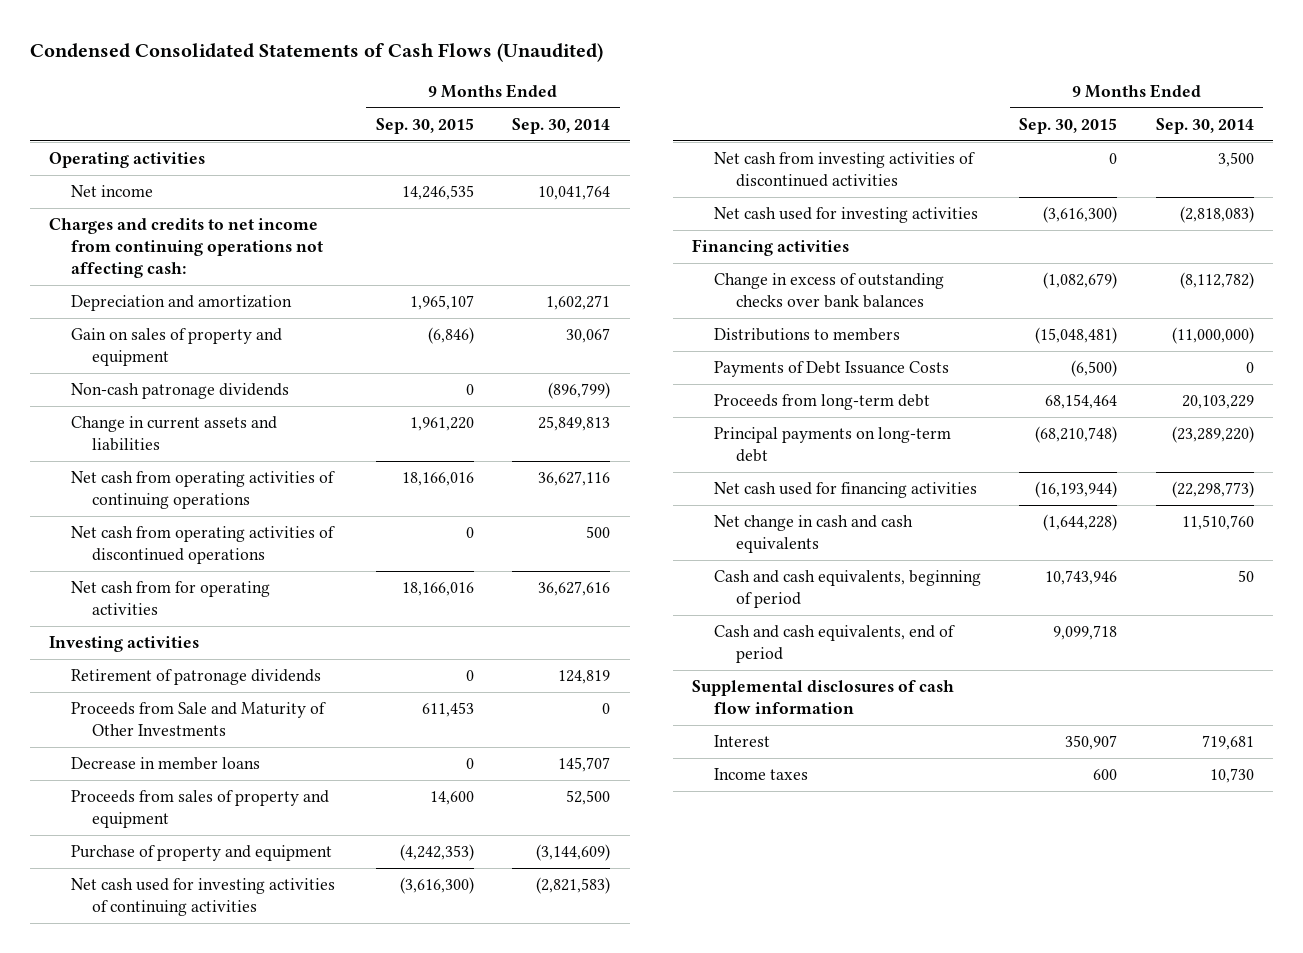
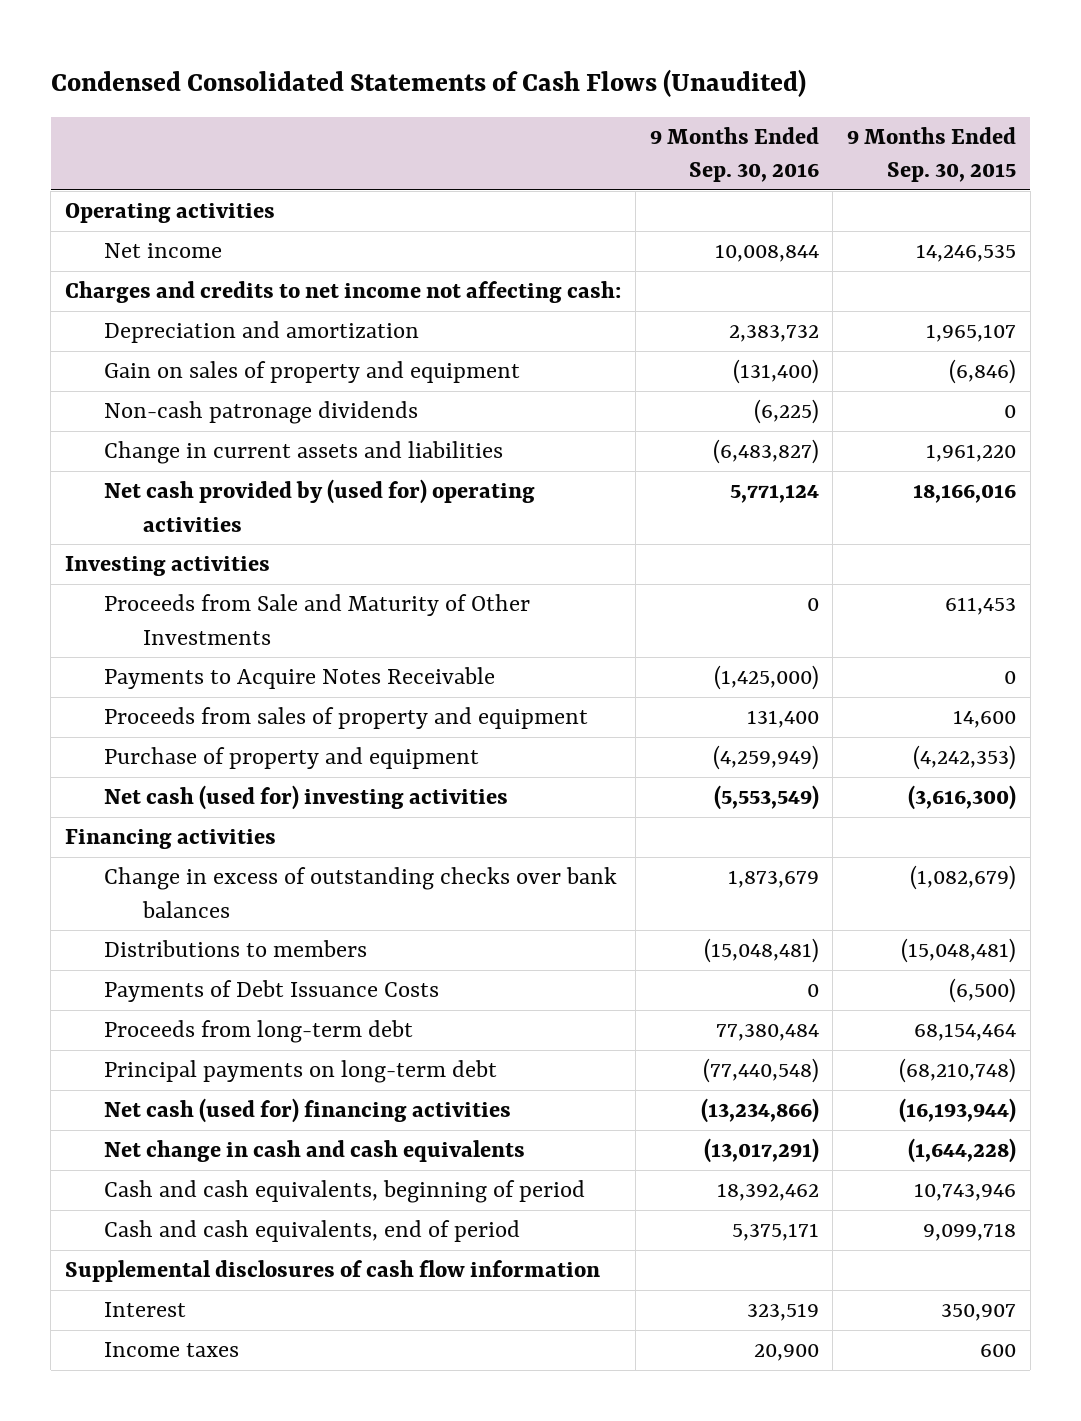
[512,117,611,134] Sep. 30, 2014 -> none
none -> [649,127,819,183] 9 Months Ended Sep. 30, 2016
[49,218,323,279] Charges and credits to net income from continuing operations not affecting cash: -> [65,281,622,304] Charges and credits to net income not affecting cash:
[70,471,335,510] Net cash from operating activities of continuing operations -> none
[70,526,335,565] Net cash from operating activities of discontinued operations -> none
[70,581,270,616] Net cash from for operating activities -> [104,479,536,532] Net cash provided by (used for) operating activities
[70,669,321,686] Retirement of patronage dividends -> none
[70,757,260,771] Decrease in member loans -> none
none -> [104,667,496,690] Payments to Acquire Notes Receivable
[70,878,335,917] Net cash used for investing activities of continuing activities -> none
[713,152,975,188] Net cash from investing activities of discontinued activities -> none
[713,207,978,224] Net cash used for investing activities -> [104,785,509,811] Net cash (used for) investing activities
[713,482,977,499] Net cash used for financing activities -> [104,1098,512,1124] Net cash (used for) financing activities

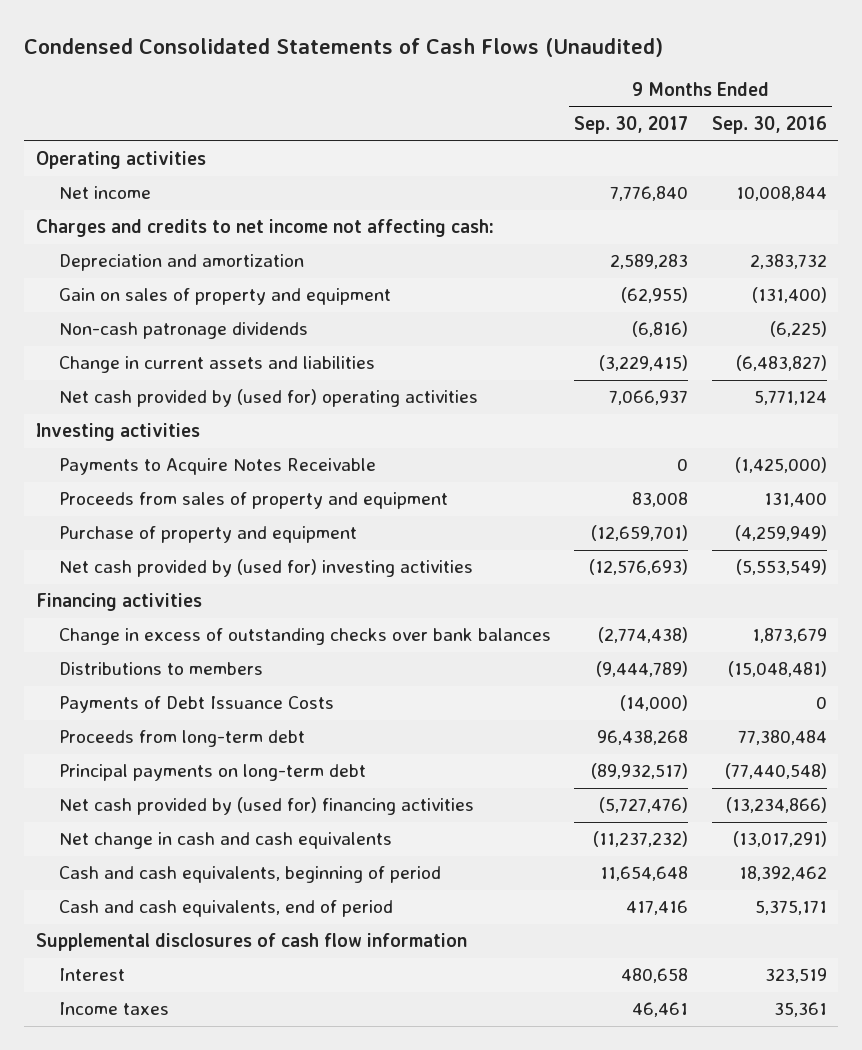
[846,127,1016,183] 9 Months Ended Sep. 30, 2015 -> none
none -> [574,116,689,135] Sep. 30, 2017
[104,594,531,645] Proceeds from Sale and Maturity of Other Investments -> none
[104,785,509,811] Net cash (used for) investing activities -> [59,559,474,578] Net cash provided by (used for) investing activities
[104,1098,512,1124] Net cash (used for) financing activities -> [59,797,475,816] Net cash provided by (used for) financing activities
[753,1344,819,1362] 20,900 -> [773,1002,827,1018] 35,361

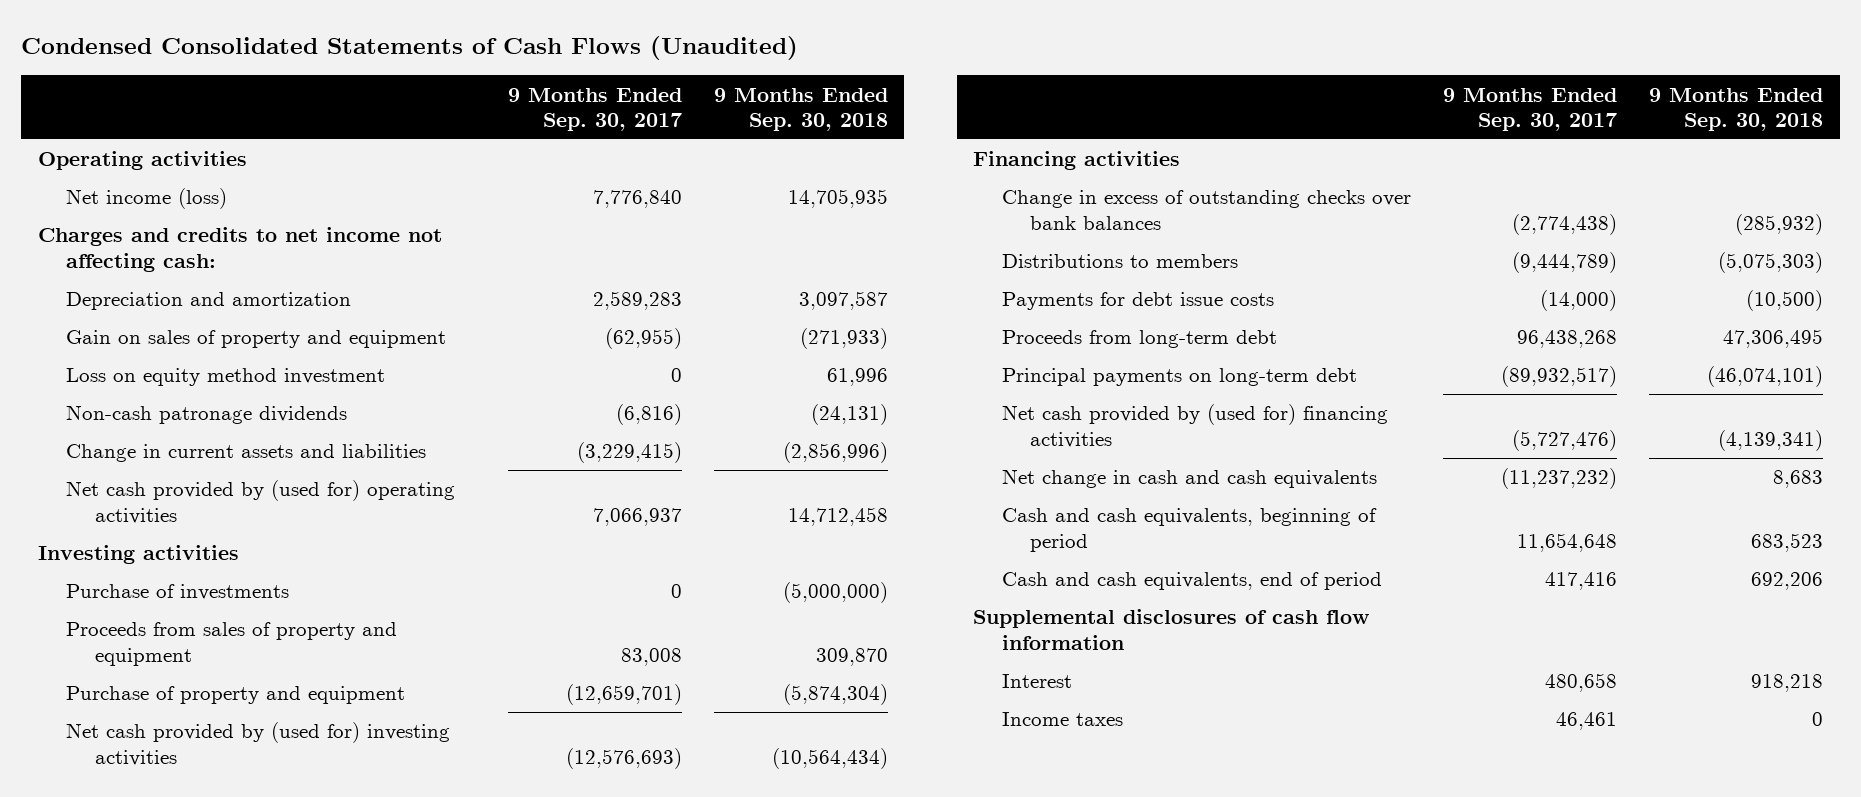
[711,116,827,135] Sep. 30, 2016 -> none
none -> [714,87,889,131] 9 Months Ended Sep. 30, 2018
[59,186,152,200] Net income -> [66,188,228,210] Net income (loss)
none -> [66,368,386,387] Loss on equity method investment
[59,458,377,476] Payments to Acquire Notes Receivable -> none
none -> [66,584,290,601] Purchase of investments
[59,696,335,714] Payments of Debt Issuance Costs -> [1001,292,1274,311] Payments for debt issue costs

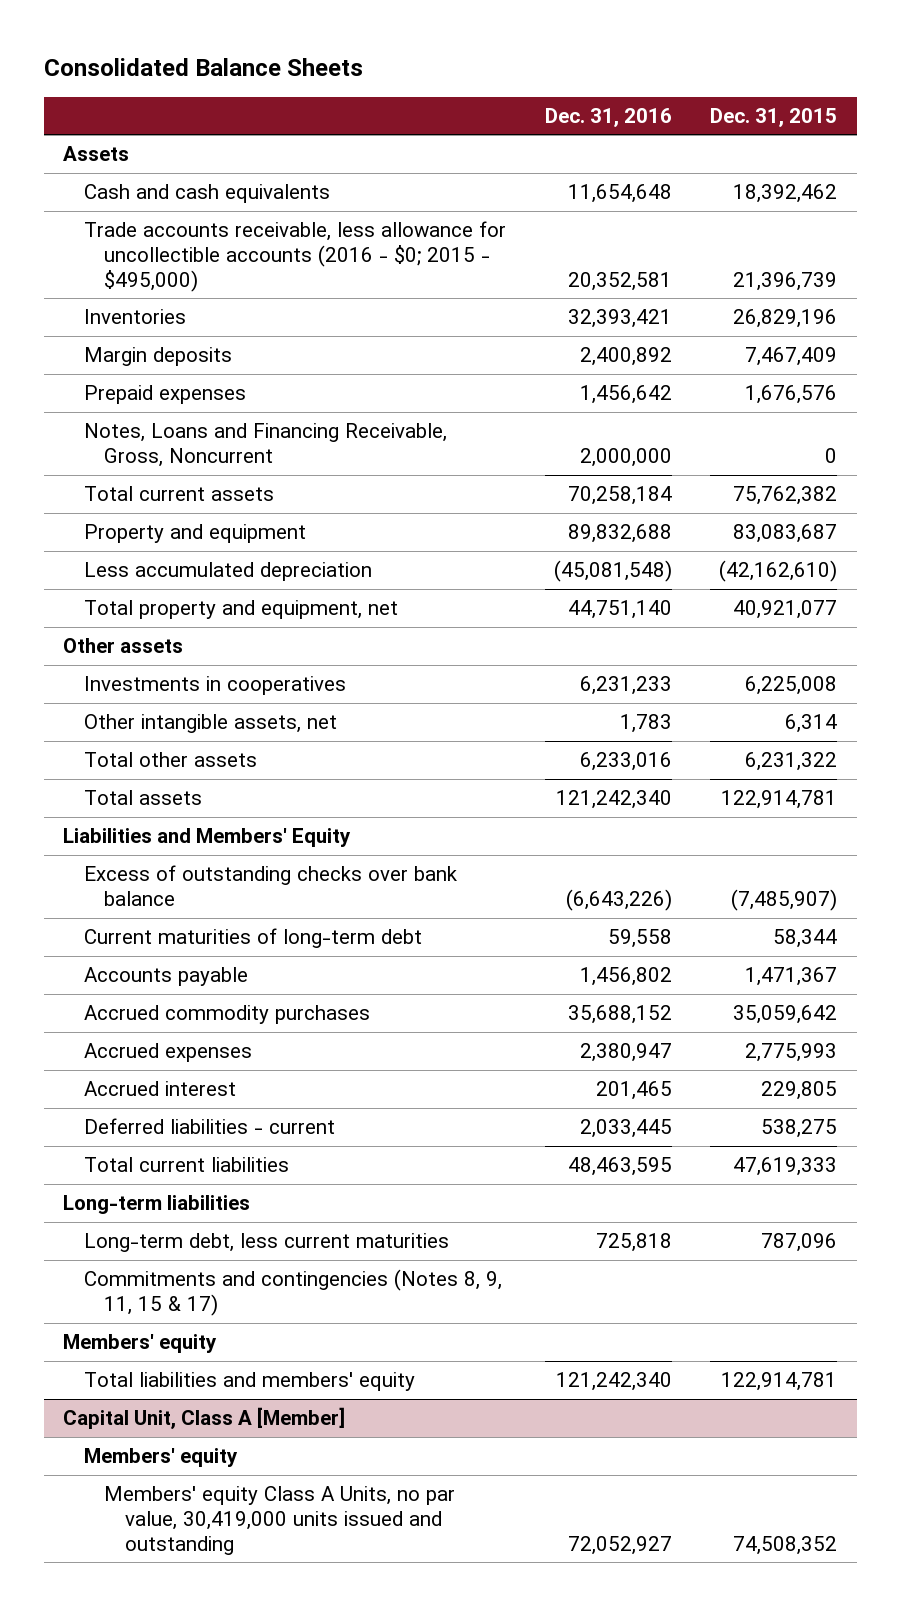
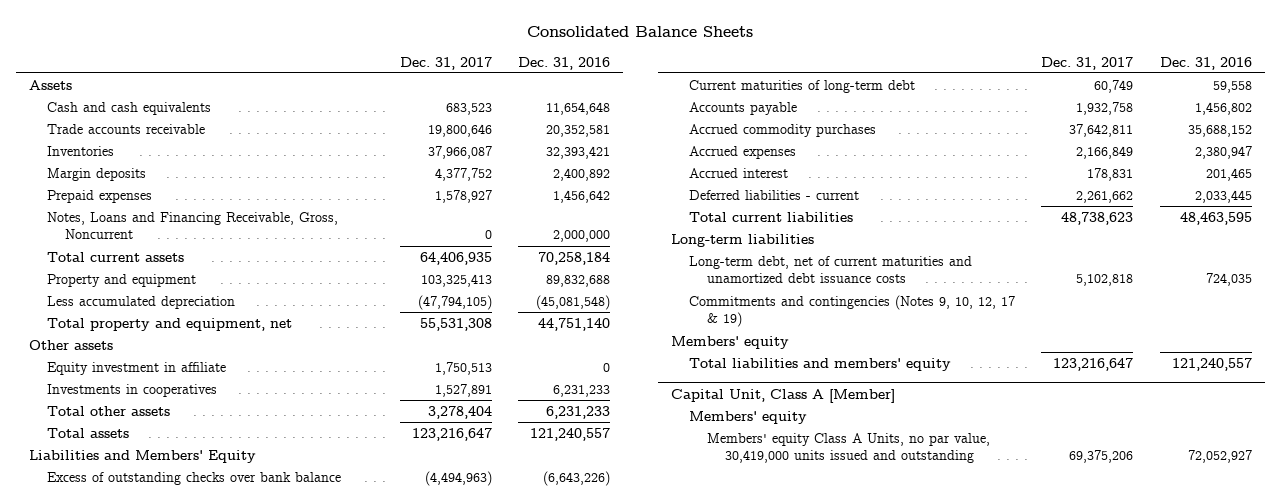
[710,107,838,127] Dec. 31, 2015 -> none
none -> [399,56,492,70] Dec. 31, 2017
[83,221,506,292] Trade accounts receivable, less allowance for uncollectible accounts (2016 - $0; 2015 - $495,000) -> [47,123,206,134] Trade accounts receivable
none -> [47,361,227,375] Equity investment in affiliate
[83,714,337,734] Other intangible assets, net -> none
[579,752,672,772] 6,233,016 -> [546,405,611,419] 6,231,233
[555,790,672,810] 121,242,340 -> [530,427,611,441] 121,240,557
[83,1233,449,1253] Long-term debt, less current maturities -> [688,255,972,284] Long-term debt, net of current maturities and unamortized debt issuance costs
[595,1233,672,1253] 725,818 -> [1205,273,1252,287] 724,035
[83,1269,502,1317] Commitments and contingencies (Notes 8, 9, 11, 15 & 17) -> [688,294,1015,328] Commitments and contingencies (Notes 9, 10, 12, 17 & 19)
[555,1372,672,1392] 121,242,340 -> [1171,357,1252,371] 121,240,557

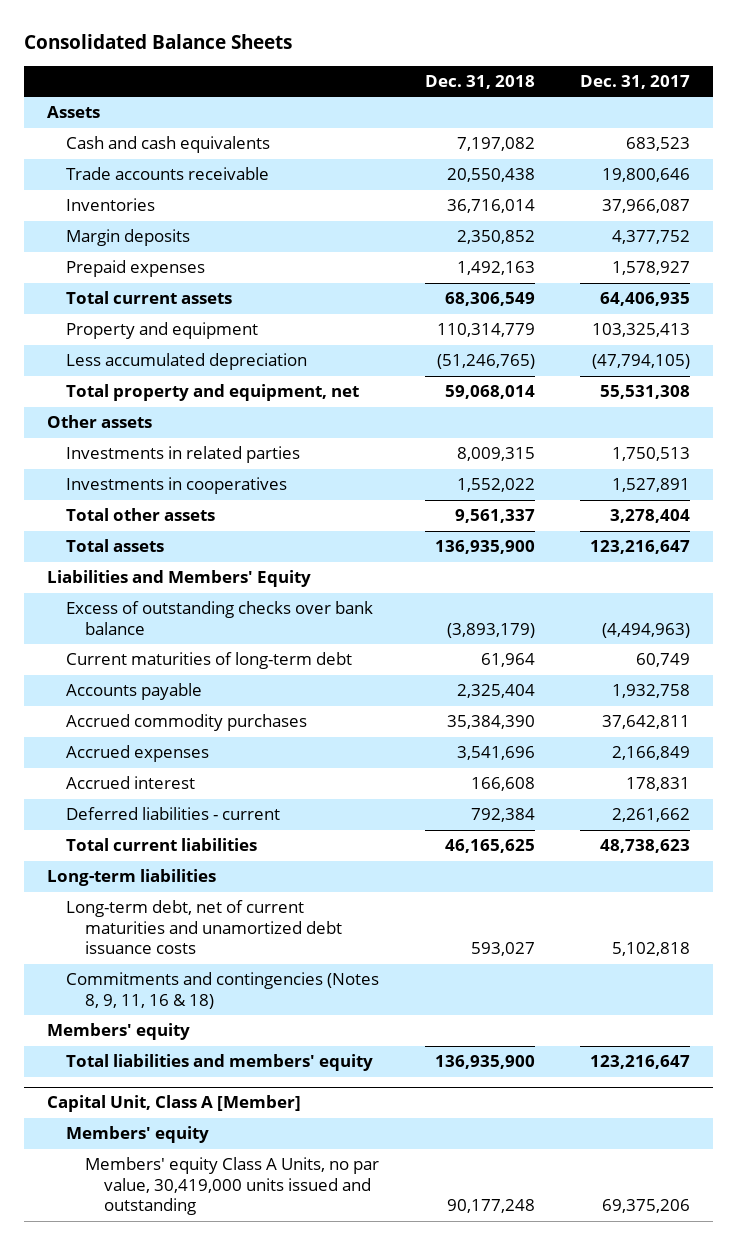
[518,56,611,70] Dec. 31, 2016 -> none
none -> [424,74,535,89] Dec. 31, 2018
[47,211,339,240] Notes, Loans and Financing Receivable, Gross, Noncurrent -> none
[47,361,227,375] Equity investment in affiliate -> [65,446,300,464] Investments in related parties
[688,294,1015,328] Commitments and contingencies (Notes 9, 10, 12, 17 & 19) -> [65,972,379,1009] Commitments and contingencies (Notes 8, 9, 11, 16 & 18)

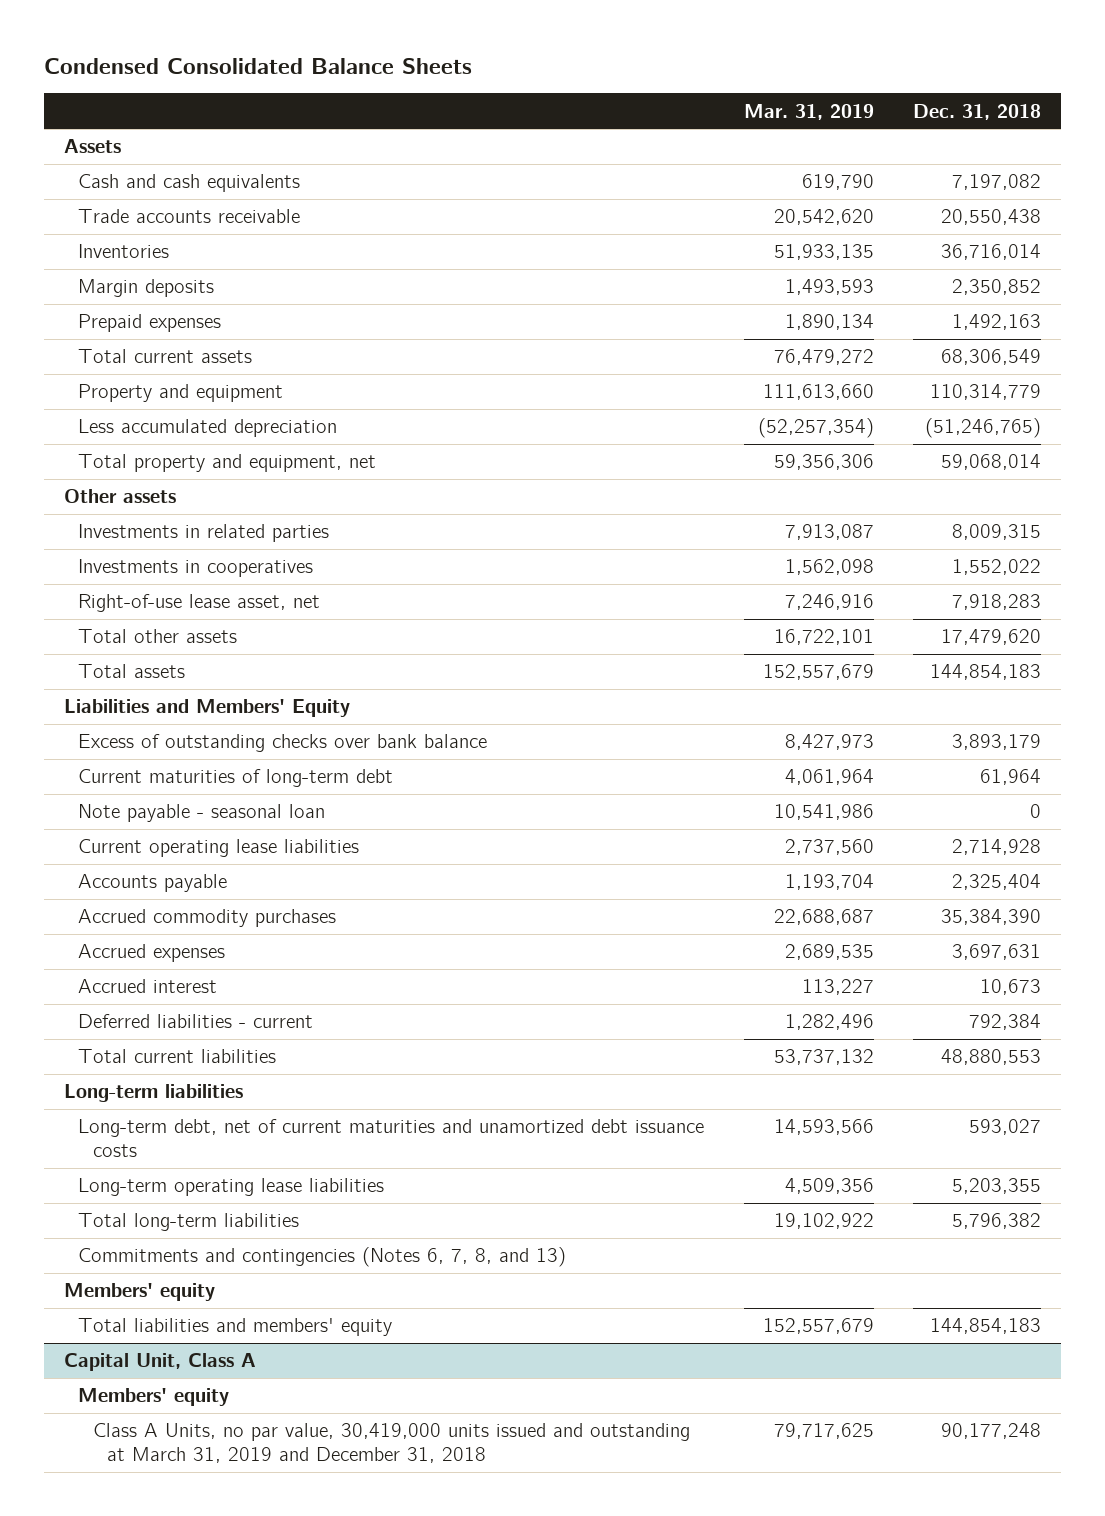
[23,34,292,50] Consolidated Balance Sheets -> [43,57,472,74] Condensed Consolidated Balance Sheets
[580,74,691,89] Dec. 31, 2017 -> none
none -> [743,103,874,120] Mar. 31, 2019
none -> [78,594,321,613] Right-of-use lease asset, net
[454,509,535,524] 9,561,337 -> [941,629,1042,646] 17,479,620
[434,540,535,555] 136,935,900 -> [930,664,1042,681] 144,854,183
[446,622,535,638] (3,893,179) -> [952,734,1042,751] 3,893,179
none -> [78,804,326,823] Note payable - seasonal loan
none -> [78,839,360,858] Current operating lease liabilities
[456,746,535,761] 3,541,696 -> [952,944,1042,961] 3,697,631
[470,777,535,792] 166,608 -> [980,979,1042,996] 10,673
[444,839,535,854] 46,165,625 -> [941,1049,1042,1066] 48,880,553
none -> [78,1178,385,1197] Long-term operating lease liabilities
none -> [78,1213,300,1232] Total long-term liabilities
[65,972,379,1009] Commitments and contingencies (Notes 8, 9, 11, 16 & 18) -> [78,1247,567,1268] Commitments and contingencies (Notes 6, 7, 8, and 13)
[434,1055,535,1070] 136,935,900 -> [930,1318,1042,1335] 144,854,183
[46,1095,301,1113] Capital Unit, Class A [Member] -> [63,1353,256,1372] Capital Unit, Class A
[84,1157,379,1215] Members' equity Class A Units, no par value, 30,419,000 units issued and outstanding -> [92,1423,690,1464] Class A Units, no par value, 30,419,000 units issued and outstanding at March 31, 2019 and December 31, 2018

